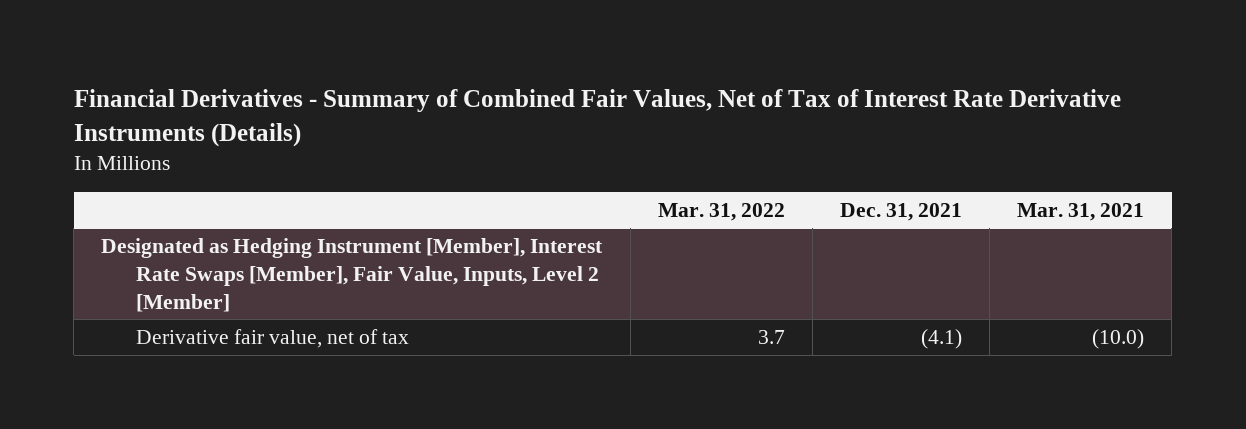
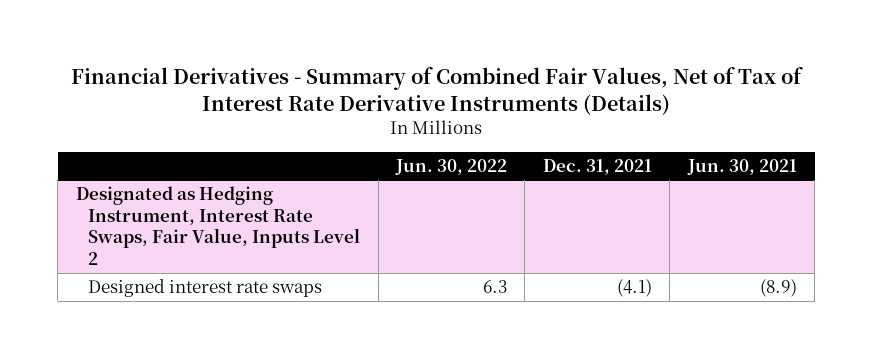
[657,202,785,221] Mar. 31, 2022 -> none
[1017,202,1145,221] Mar. 31, 2021 -> none
none -> [394,158,507,175] Jun. 30, 2022
none -> [686,158,797,175] Jun. 30, 2021
[101,237,604,312] Designated as Hedging Instrument [Member], Interest Rate Swaps [Member], Fair Value, Inputs, Level 2 [Member] -> [75,186,361,265] Designated as Hedging Instrument, Interest Rate Swaps, Fair Value, Inputs Level 2
[135,328,409,348] Derivative fair value, net of tax -> [88,279,323,298] Designed interest rate swaps

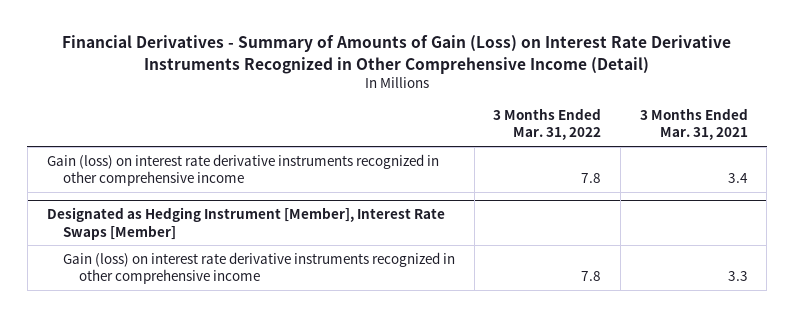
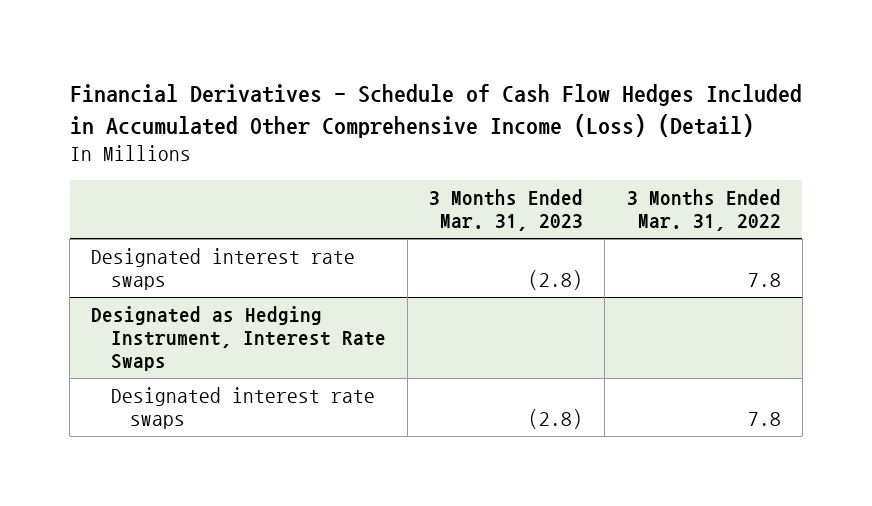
[62,35,732,74] Financial Derivatives - Summary of Amounts of Gain (Loss) on Interest Rate Derivative Instruments Recognized in Other Comprehensive Income (Detail) -> [69,84,802,138] Financial Derivatives - Schedule of Cash Flow Hedges Included in Accumulated Other Comprehensive Income (Loss) (Detail)
[639,108,748,141] 3 Months Ended Mar. 31, 2021 -> none
none -> [429,188,584,232] 3 Months Ended Mar. 31, 2023
[46,153,439,186] Gain (loss) on interest rate derivative instruments recognized in other comprehensive income -> [91,247,356,291] Designated interest rate swaps
[46,207,445,240] Designated as Hedging Instrument [Member], Interest Rate Swaps [Member] -> [91,305,386,372] Designated as Hedging Instrument, Interest Rate Swaps
[62,251,455,284] Gain (loss) on interest rate derivative instruments recognized in other comprehensive income -> [110,386,375,430] Designated interest rate swaps

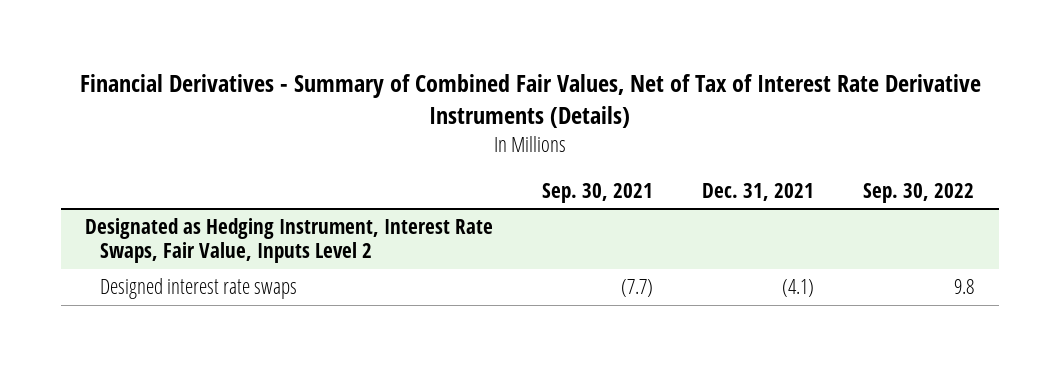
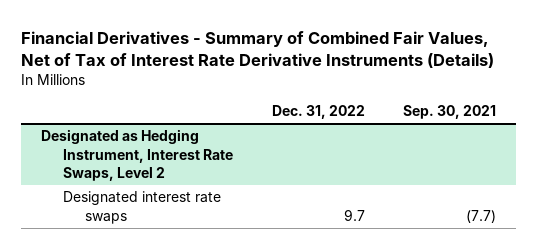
[702,182,815,201] Dec. 31, 2021 -> none
[863,182,975,203] Sep. 30, 2022 -> none
none -> [271,105,365,120] Dec. 31, 2022
[85,218,494,264] Designated as Hedging Instrument, Interest Rate Swaps, Fair Value, Inputs Level 2 -> [40,129,233,182] Designated as Hedging Instrument, Interest Rate Swaps, Level 2
[100,278,298,300] Designed interest rate swaps -> [62,191,221,224] Designated interest rate swaps

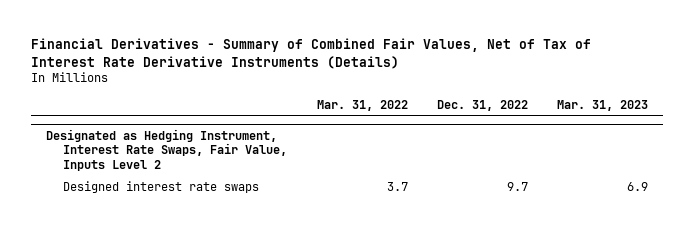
[403,105,497,120] Sep. 30, 2021 -> none
none -> [316,99,408,111] Mar. 31, 2022
none -> [557,99,649,111] Mar. 31, 2023
[40,129,233,182] Designated as Hedging Instrument, Interest Rate Swaps, Level 2 -> [45,128,288,172] Designated as Hedging Instrument, Interest Rate Swaps, Fair Value, Inputs Level 2
[62,191,221,224] Designated interest rate swaps -> [63,181,260,194] Designed interest rate swaps

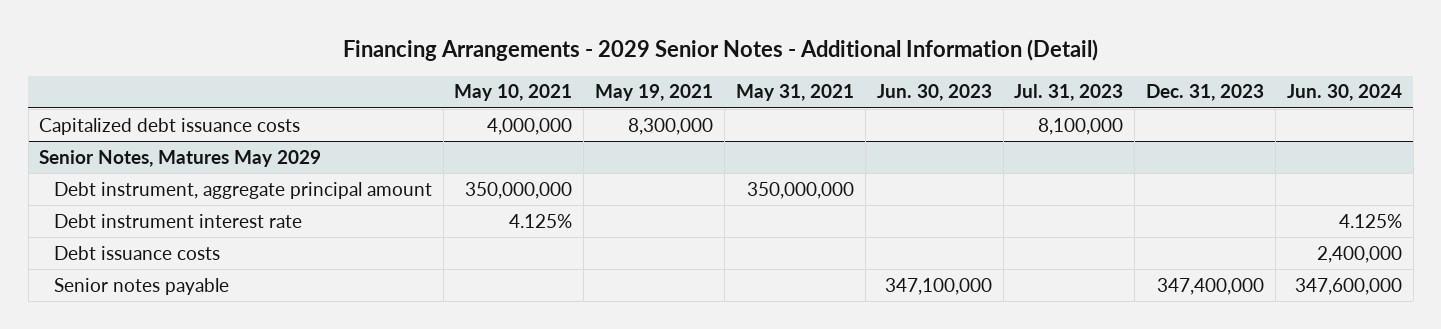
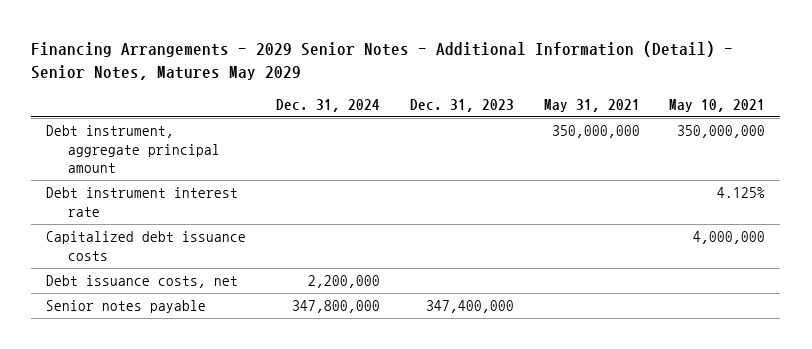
[342,38,1098,61] Financing Arrangements - 2029 Senior Notes - Additional Information (Detail) -> [31,41,734,80] Financing Arrangements - 2029 Senior Notes - Additional Information (Detail) - Senior Notes, Matures May 2029
[595,84,714,102] May 19, 2021 -> none
[876,84,992,102] Jun. 30, 2023 -> none
[1014,84,1124,102] Jul. 31, 2023 -> none
[1286,84,1402,102] Jun. 30, 2024 -> none
none -> [276,98,381,112] Dec. 31, 2024
[39,149,322,167] Senior Notes, Matures May 2029 -> none
[39,117,301,135] Capitalized debt issuance costs -> [46,231,247,261] Capitalized debt issuance costs
[53,245,220,260] Debt issuance costs -> [46,275,239,289] Debt issuance costs, net

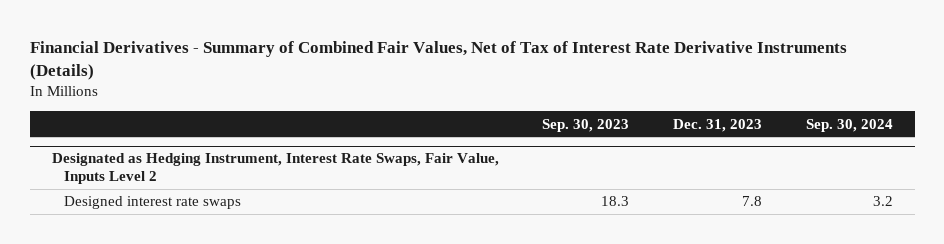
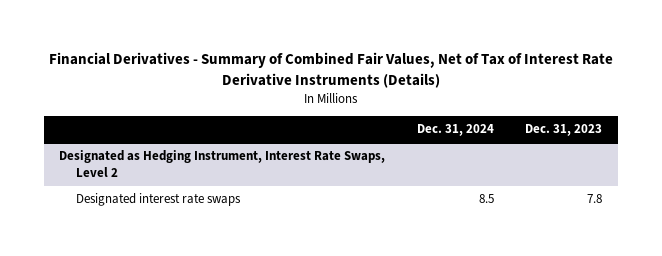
[542,118,630,132] Sep. 30, 2023 -> none
[805,118,893,132] Sep. 30, 2024 -> none
none -> [416,124,494,137] Dec. 31, 2024
[51,153,499,185] Designated as Hedging Instrument, Interest Rate Swaps, Fair Value, Inputs Level 2 -> [59,150,386,177] Designated as Hedging Instrument, Interest Rate Swaps, Level 2
[64,196,242,210] Designed interest rate swaps -> [76,193,242,207] Designated interest rate swaps

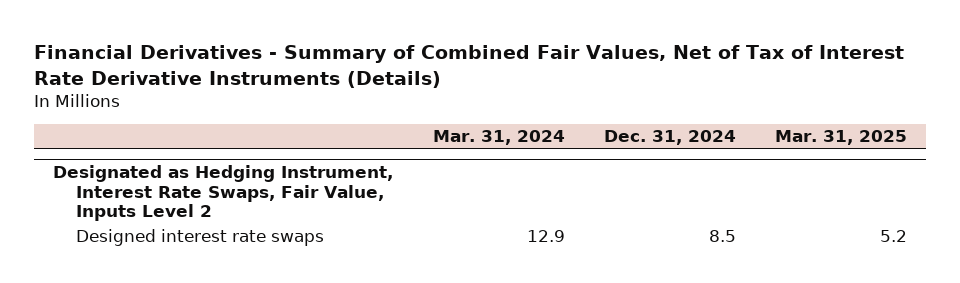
[525,124,603,137] Dec. 31, 2023 -> none
none -> [432,130,565,146] Mar. 31, 2024
none -> [774,130,907,146] Mar. 31, 2025
[59,150,386,177] Designated as Hedging Instrument, Interest Rate Swaps, Level 2 -> [53,165,394,222] Designated as Hedging Instrument, Interest Rate Swaps, Fair Value, Inputs Level 2
[76,193,242,207] Designated interest rate swaps -> [75,229,324,247] Designed interest rate swaps

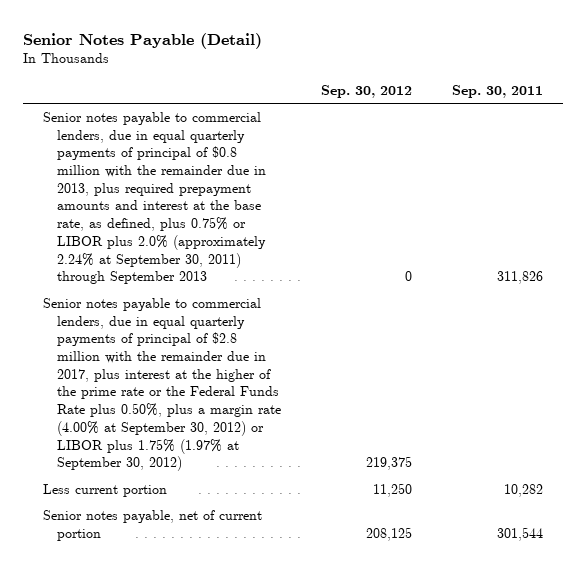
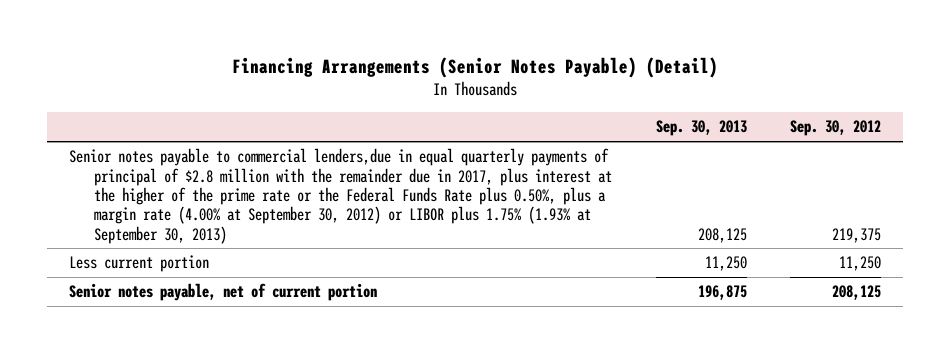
[22,32,262,49] Senior Notes Payable (Detail) -> [231,56,718,78] Financing Arrangements (Senior Notes Payable) (Detail)
[451,85,543,99] Sep. 30, 2011 -> none
none -> [655,120,747,137] Sep. 30, 2013
[42,111,267,285] Senior notes payable to commercial lenders, due in equal quarterly payments of principal of $0.8 million with the remainder due in 2013, plus required prepayment amounts and interest at the base rate, as defined, plus 0.75% or LIBOR plus 2.0% (approximately 2.24% at September 30, 2011) through September 2013 -> none
[42,297,282,472] Senior notes payable to commercial lenders, due in equal quarterly payments of principal of $2.8 million with the remainder due in 2017, plus interest at the higher of the prime rate or the Federal Funds Rate plus 0.50%, plus a margin rate (4.00% at September 30, 2012) or LIBOR plus 1.75% (1.97% at September 30, 2012) -> [68,148,613,244] Senior notes payable to commercial lenders,due in equal quarterly payments of principal of $2.8 million with the remainder due in 2017, plus interest at the higher of the prime rate or the Federal Funds Rate plus 0.50%, plus a margin rate (4.00% at September 30, 2012) or LIBOR plus 1.75% (1.93% at September 30, 2013)

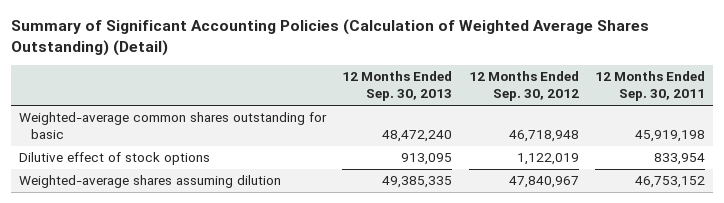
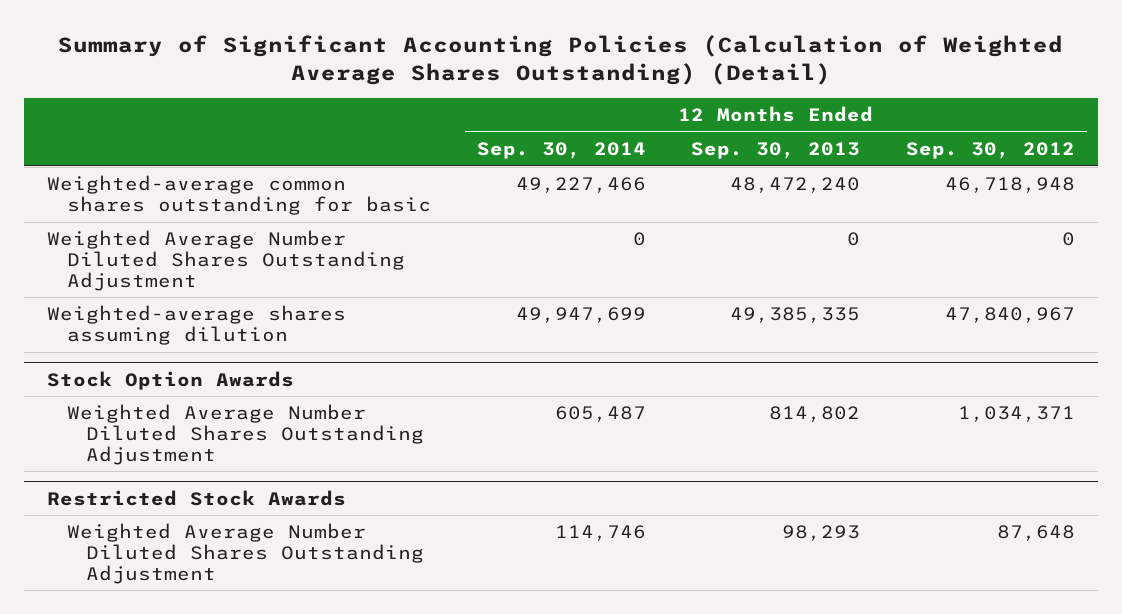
[595,71,706,102] 12 Months Ended Sep. 30, 2011 -> none
none -> [476,142,646,160] Sep. 30, 2014
[19,152,211,166] Dilutive effect of stock options -> none
none -> [47,230,405,291] Weighted Average Number Diluted Shares Outstanding Adjustment
none -> [47,370,295,390] Stock Option Awards
none -> [66,404,425,465] Weighted Average Number Diluted Shares Outstanding Adjustment
none -> [47,489,347,506] Restricted Stock Awards
none -> [66,523,425,584] Weighted Average Number Diluted Shares Outstanding Adjustment

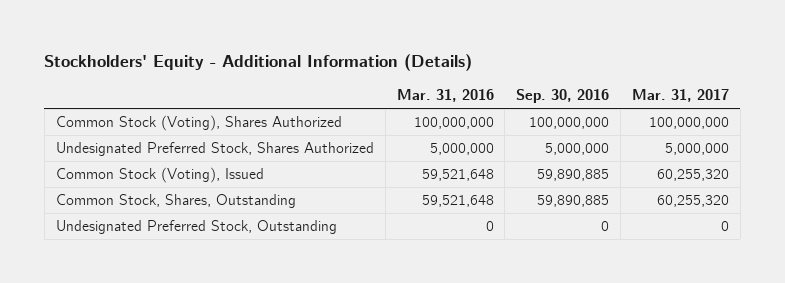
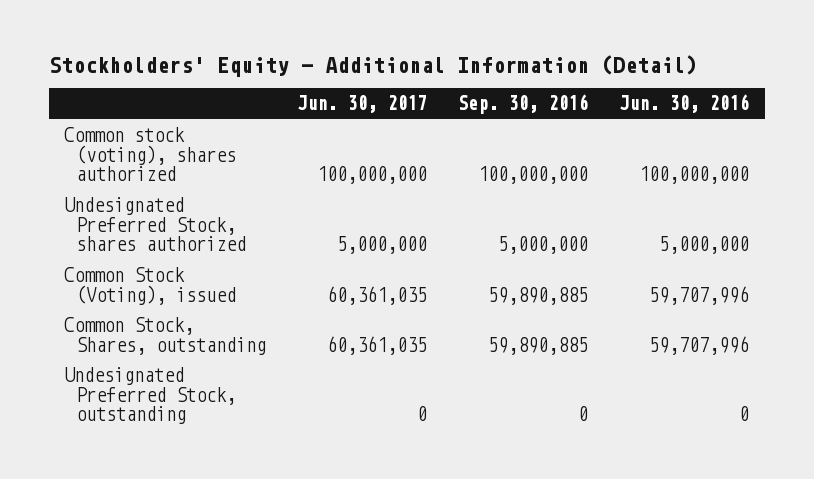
[44,54,473,72] Stockholders' Equity - Additional Information (Details) -> [48,54,697,77] Stockholders' Equity - Additional Information (Detail)
[396,89,494,103] Mar. 31, 2016 -> none
[632,89,730,103] Mar. 31, 2017 -> none
none -> [296,95,427,114] Jun. 30, 2017
none -> [619,94,750,114] Jun. 30, 2016
[55,115,342,132] Common Stock (Voting), Shares Authorized -> [64,127,236,182] Common stock (voting), shares authorized
[55,142,374,157] Undesignated Preferred Stock, Shares Authorized -> [64,197,246,252] Undesignated Preferred Stock, shares authorized
[55,167,264,184] Common Stock (Voting), Issued -> [64,267,236,305] Common Stock (Voting), issued
[55,194,296,209] Common Stock, Shares, Outstanding -> [64,317,266,355] Common Stock, Shares, outstanding
[55,220,337,235] Undesignated Preferred Stock, Outstanding -> [64,367,236,425] Undesignated Preferred Stock, outstanding

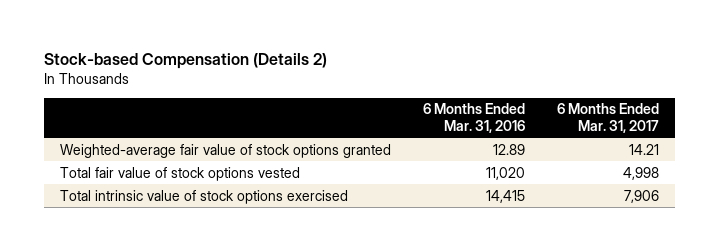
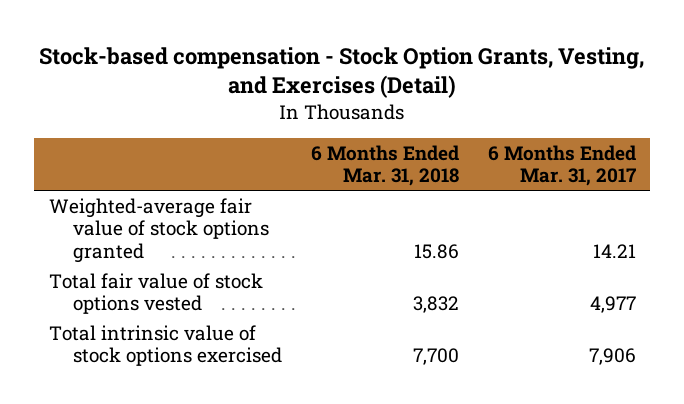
[43,53,327,70] Stock-based Compensation (Details 2) -> [39,46,645,99] Stock-based compensation - Stock Option Grants, Vesting, and Exercises (Detail)
[422,103,525,133] 6 Months Ended Mar. 31, 2016 -> none
none -> [310,144,459,187] 6 Months Ended Mar. 31, 2018
[622,166,659,180] 4,998 -> [589,296,636,314] 4,977

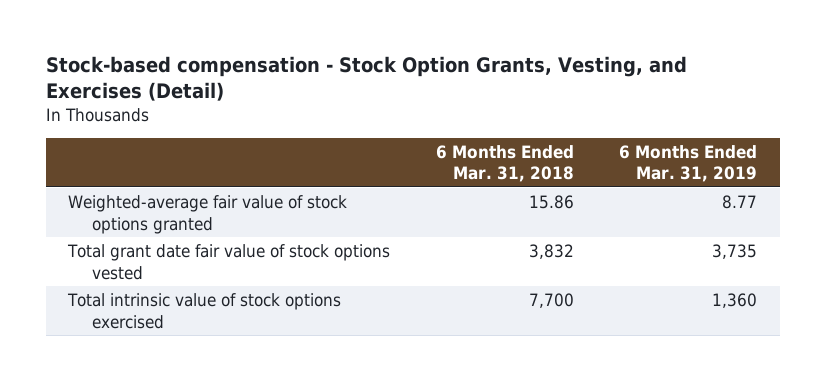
[487,144,636,187] 6 Months Ended Mar. 31, 2017 -> none
none -> [619,144,758,183] 6 Months Ended Mar. 31, 2019
[48,272,263,315] Total fair value of stock options vested -> [67,243,391,280] Total grant date fair value of stock options vested

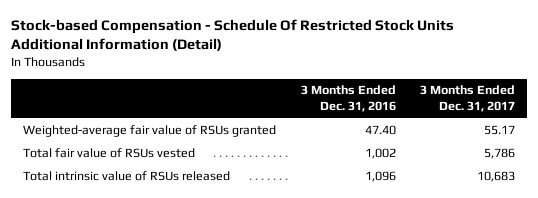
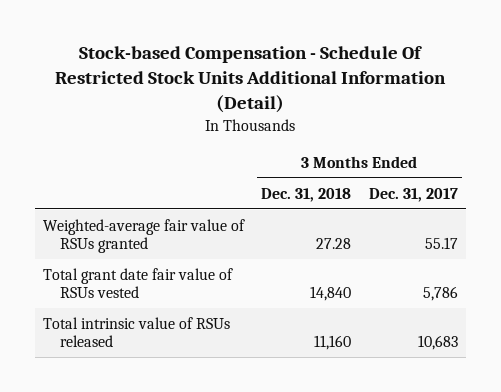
[300,85,396,112] 3 Months Ended Dec. 31, 2016 -> none
none -> [261,187,352,202] Dec. 31, 2018
[23,147,196,158] Total fair value of RSUs vested -> [43,267,234,299] Total grant date fair value of RSUs vested

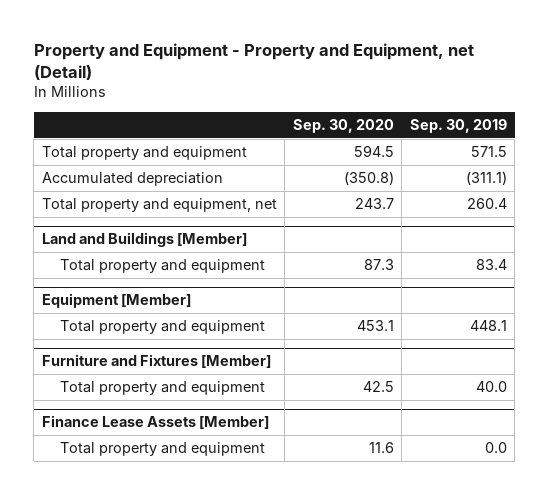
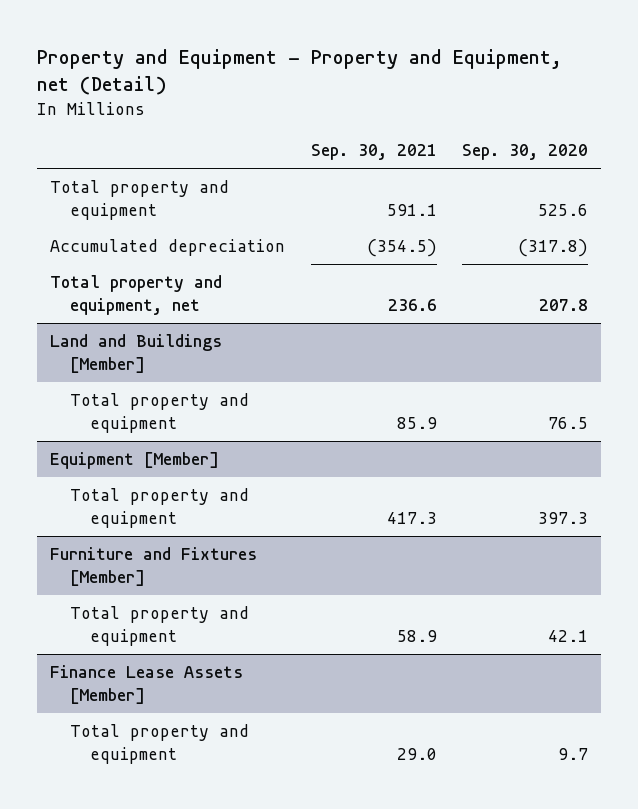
[409,118,507,133] Sep. 30, 2019 -> none
none -> [310,144,437,161] Sep. 30, 2021
[353,145,394,158] 594.5 -> [538,203,589,216] 525.6
[343,171,394,186] (350.8) -> [518,239,589,258] (317.8)
[354,198,394,210] 243.7 -> [539,298,589,311] 207.8
[363,259,394,271] 87.3 -> [548,416,589,429] 76.5
[356,320,394,332] 453.1 -> [538,511,589,524] 397.3
[362,381,394,393] 42.5 -> [548,629,589,642] 42.1
[368,442,394,454] 11.6 -> [558,747,589,760] 9.7

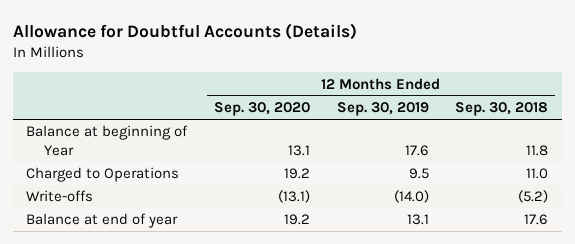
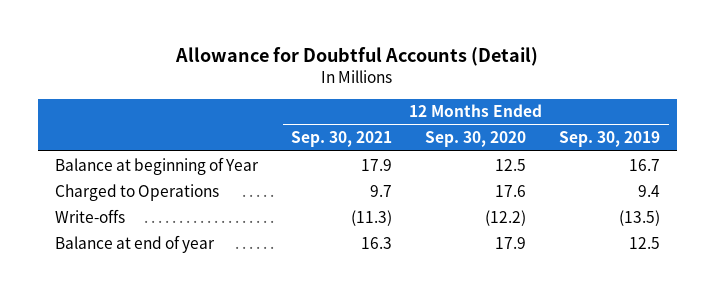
[13,22,358,40] Allowance for Doubtful Accounts (Details) -> [175,47,539,67] Allowance for Doubtful Accounts (Detail)
[455,102,549,117] Sep. 30, 2018 -> none
none -> [290,131,392,148] Sep. 30, 2021
[288,145,311,157] 13.1 -> [495,158,527,171] 12.5
[404,145,429,157] 17.6 -> [629,158,661,171] 16.7
[284,168,311,180] 19.2 -> [495,184,527,197] 17.6
[408,168,429,180] 9.5 -> [638,184,661,197] 9.4
[278,190,311,204] (13.1) -> [485,209,527,226] (12.2)
[393,190,429,204] (14.0) -> [619,209,661,226] (13.5)
[284,214,311,226] 19.2 -> [495,236,527,249] 17.9
[406,214,429,226] 13.1 -> [629,236,661,249] 12.5

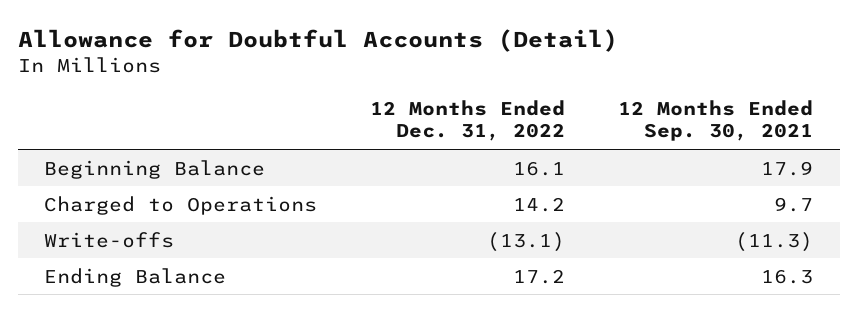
[425,131,527,148] Sep. 30, 2020 -> none
[559,131,661,148] Sep. 30, 2019 -> none
none -> [370,100,566,142] 12 Months Ended Dec. 31, 2022
[54,156,259,175] Balance at beginning of Year -> [44,159,266,179] Beginning Balance
[54,234,215,253] Balance at end of year -> [44,267,227,287] Ending Balance

